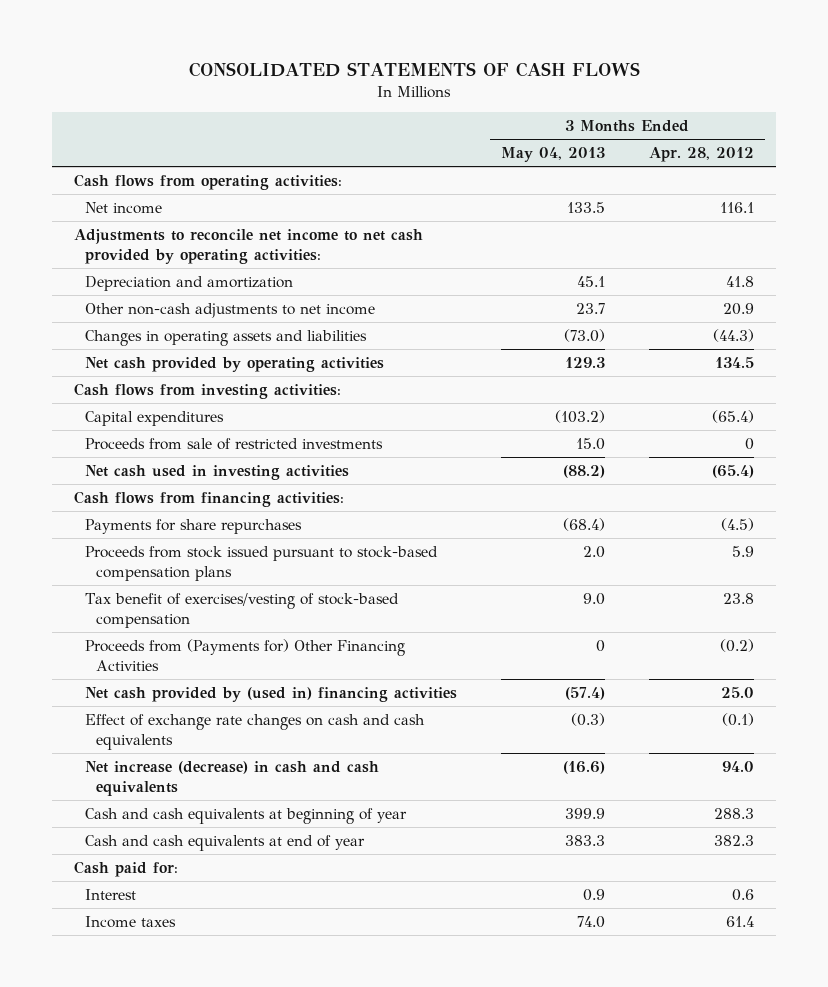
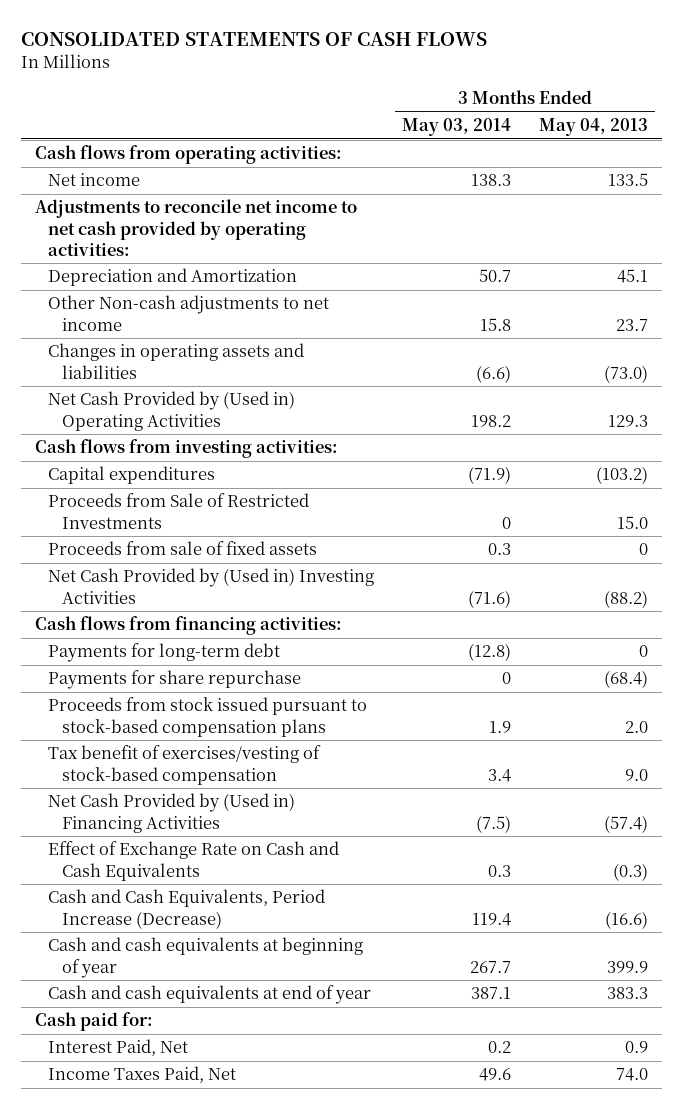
[648,147,754,163] Apr. 28, 2012 -> none
none -> [402,118,512,137] May 03, 2014
[84,275,293,291] Depreciation and amortization -> [48,268,298,287] Depreciation and Amortization
[84,302,375,318] Other non-cash adjustments to net income -> [48,295,330,331] Other Non-cash adjustments to net income
[84,356,384,372] Net cash provided by operating activities -> [48,391,296,431] Net Cash Provided by (Used in) Operating Activities
[84,437,383,450] Proceeds from sale of restricted investments -> [48,493,310,529] Proceeds from Sale of Restricted Investments
none -> [48,541,318,556] Proceeds from sale of fixed assets
[84,464,349,480] Net cash used in investing activities -> [48,568,375,604] Net Cash Provided by (Used in) Investing Activities
none -> [48,643,281,663] Payments for long-term debt
[84,518,302,534] Payments for share repurchases -> [48,670,302,690] Payments for share repurchase
[84,638,405,671] Proceeds from (Payments for) Other Financing Activities -> none
[84,686,457,702] Net cash provided by (used in) financing activities -> [48,793,296,833] Net Cash Provided by (Used in) Financing Activities
[84,713,425,750] Effect of exchange rate changes on cash and cash equivalents -> [48,841,340,881] Effect of Exchange Rate on Cash and Cash Equivalents
[84,760,379,796] Net increase (decrease) in cash and cash equivalents -> [48,889,326,929] Cash and Cash Equivalents, Period Increase (Decrease)
[84,888,136,900] Interest -> [48,1039,189,1057] Interest Paid, Net
[84,915,176,928] Income taxes -> [48,1066,237,1084] Income Taxes Paid, Net

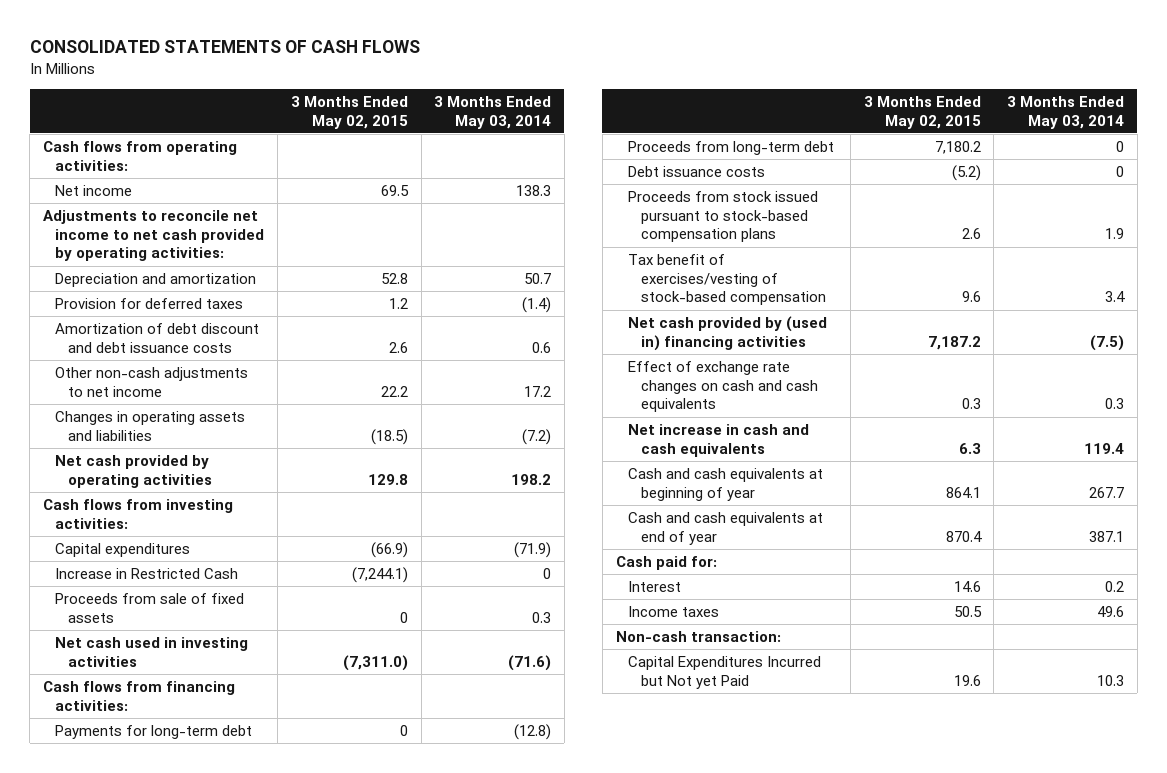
[538,118,648,137] May 04, 2013 -> none
none -> [290,95,408,129] 3 Months Ended May 02, 2015
[48,268,298,287] Depreciation and Amortization -> [55,273,257,288] Depreciation and amortization
none -> [55,298,244,310] Provision for deferred taxes
none -> [55,323,260,353] Amortization of debt discount and debt issuance costs
[48,295,330,331] Other Non-cash adjustments to net income -> [55,367,249,397] Other non-cash adjustments to net income
[480,317,512,331] 15.8 -> [524,385,552,397] 17.2
[476,364,512,383] (6.6) -> [522,428,552,445] (7.2)
[48,391,296,431] Net Cash Provided by (Used in) Operating Activities -> [55,455,212,488] Net cash provided by operating activities
[48,493,310,529] Proceeds from Sale of Restricted Investments -> none
none -> [55,568,239,580] Increase in Restricted Cash
[48,568,375,604] Net Cash Provided by (Used in) Investing Activities -> [55,637,249,667] Net cash used in investing activities
[48,670,302,690] Payments for share repurchase -> none
none -> [628,141,835,156] Proceeds from long-term debt
none -> [628,166,766,178] Debt issuance costs
[48,793,296,833] Net Cash Provided by (Used in) Financing Activities -> [628,316,828,351] Net cash provided by (used in) financing activities
[48,841,340,881] Effect of Exchange Rate on Cash and Cash Equivalents -> [628,361,818,413] Effect of exchange rate changes on cash and cash equivalents
[48,889,326,929] Cash and Cash Equivalents, Period Increase (Decrease) -> [628,424,810,457] Net increase in cash and cash equivalents
[48,1039,189,1057] Interest Paid, Net -> [628,581,682,593] Interest
[48,1066,237,1084] Income Taxes Paid, Net -> [628,606,720,618] Income taxes
none -> [615,631,781,643] Non-cash transaction:
none -> [628,656,822,689] Capital Expenditures Incurred but Not yet Paid

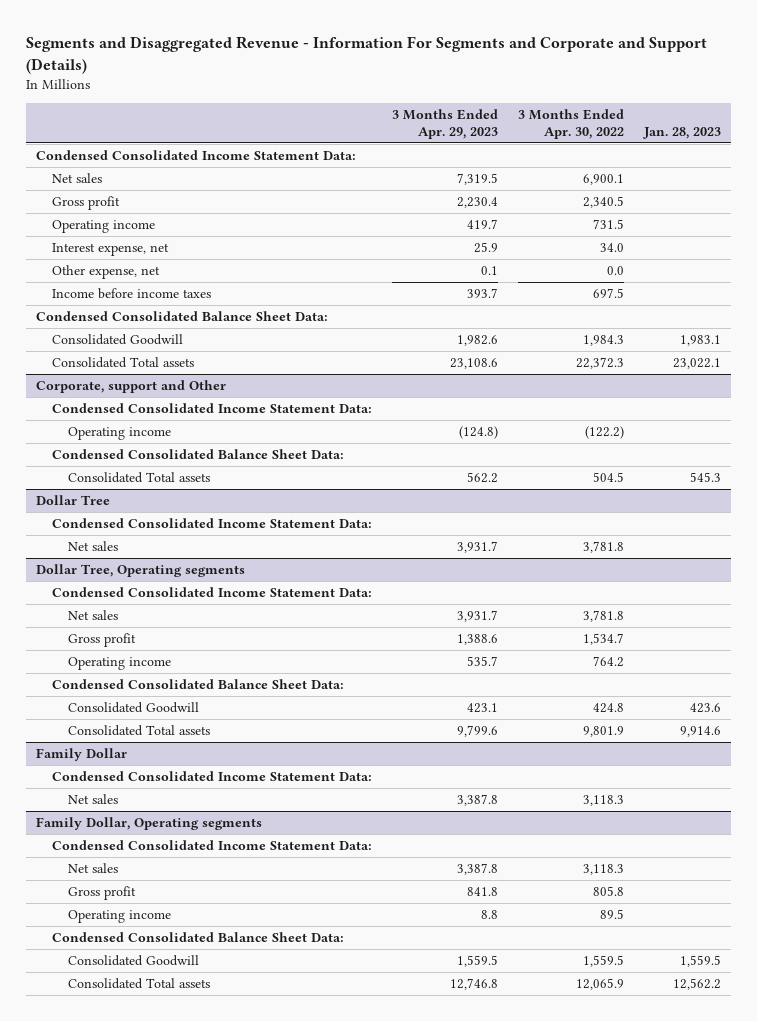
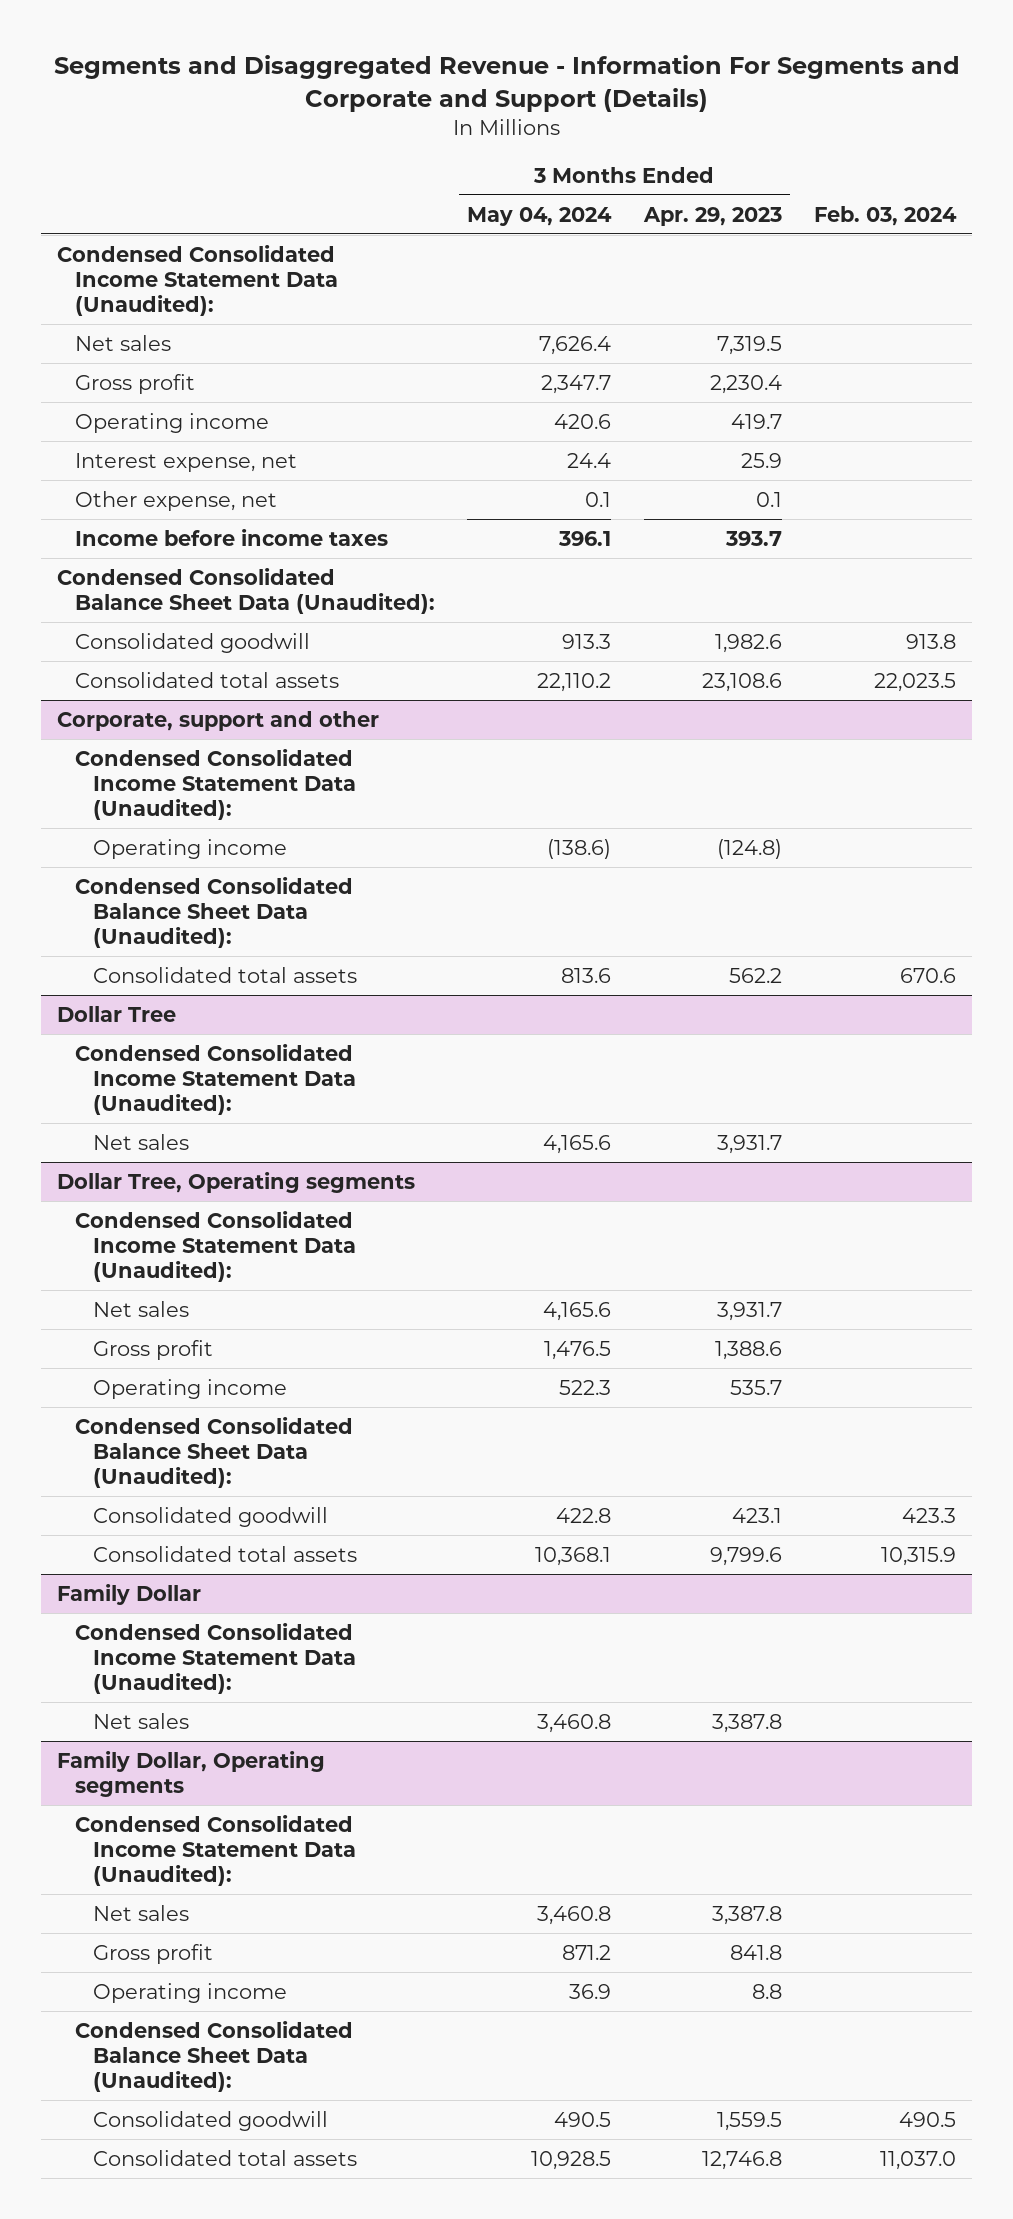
[518,109,625,139] 3 Months Ended Apr. 30, 2022 -> none
[643,126,722,139] Jan. 28, 2023 -> none
none -> [467,206,613,226] May 04, 2024
none -> [813,205,957,226] Feb. 03, 2024
[35,150,356,161] Condensed Consolidated Income Statement Data: -> [57,244,339,316] Condensed Consolidated Income Statement Data (Unaudited):
[35,311,328,322] Condensed Consolidated Balance Sheet Data: -> [57,567,436,614] Condensed Consolidated Balance Sheet Data (Unaudited):
[51,334,183,346] Consolidated Goodwill -> [75,632,311,653] Consolidated goodwill
[51,357,194,369] Consolidated Total assets -> [75,671,340,688] Consolidated total assets
[35,380,226,394] Corporate, support and Other -> [57,710,380,731] Corporate, support and other
[51,403,372,414] Condensed Consolidated Income Statement Data: -> [75,748,356,820] Condensed Consolidated Income Statement Data (Unaudited):
[51,449,344,460] Condensed Consolidated Balance Sheet Data: -> [75,876,354,948] Condensed Consolidated Balance Sheet Data (Unaudited):
[67,472,210,484] Consolidated Total assets -> [92,966,357,983] Consolidated total assets
[51,518,372,529] Condensed Consolidated Income Statement Data: -> [75,1043,356,1115] Condensed Consolidated Income Statement Data (Unaudited):
[51,587,372,598] Condensed Consolidated Income Statement Data: -> [75,1210,356,1282] Condensed Consolidated Income Statement Data (Unaudited):
[51,679,344,690] Condensed Consolidated Balance Sheet Data: -> [75,1416,354,1488] Condensed Consolidated Balance Sheet Data (Unaudited):
[67,702,199,714] Consolidated Goodwill -> [92,1506,328,1527] Consolidated goodwill
[67,725,210,737] Consolidated Total assets -> [92,1545,357,1562] Consolidated total assets
[51,771,372,782] Condensed Consolidated Income Statement Data: -> [75,1622,356,1694] Condensed Consolidated Income Statement Data (Unaudited):
[51,840,372,851] Condensed Consolidated Income Statement Data: -> [75,1814,356,1886] Condensed Consolidated Income Statement Data (Unaudited):
[51,932,344,943] Condensed Consolidated Balance Sheet Data: -> [75,2020,354,2092] Condensed Consolidated Balance Sheet Data (Unaudited):
[67,955,199,967] Consolidated Goodwill -> [92,2110,328,2131] Consolidated goodwill
[67,978,210,990] Consolidated Total assets -> [92,2149,357,2166] Consolidated total assets

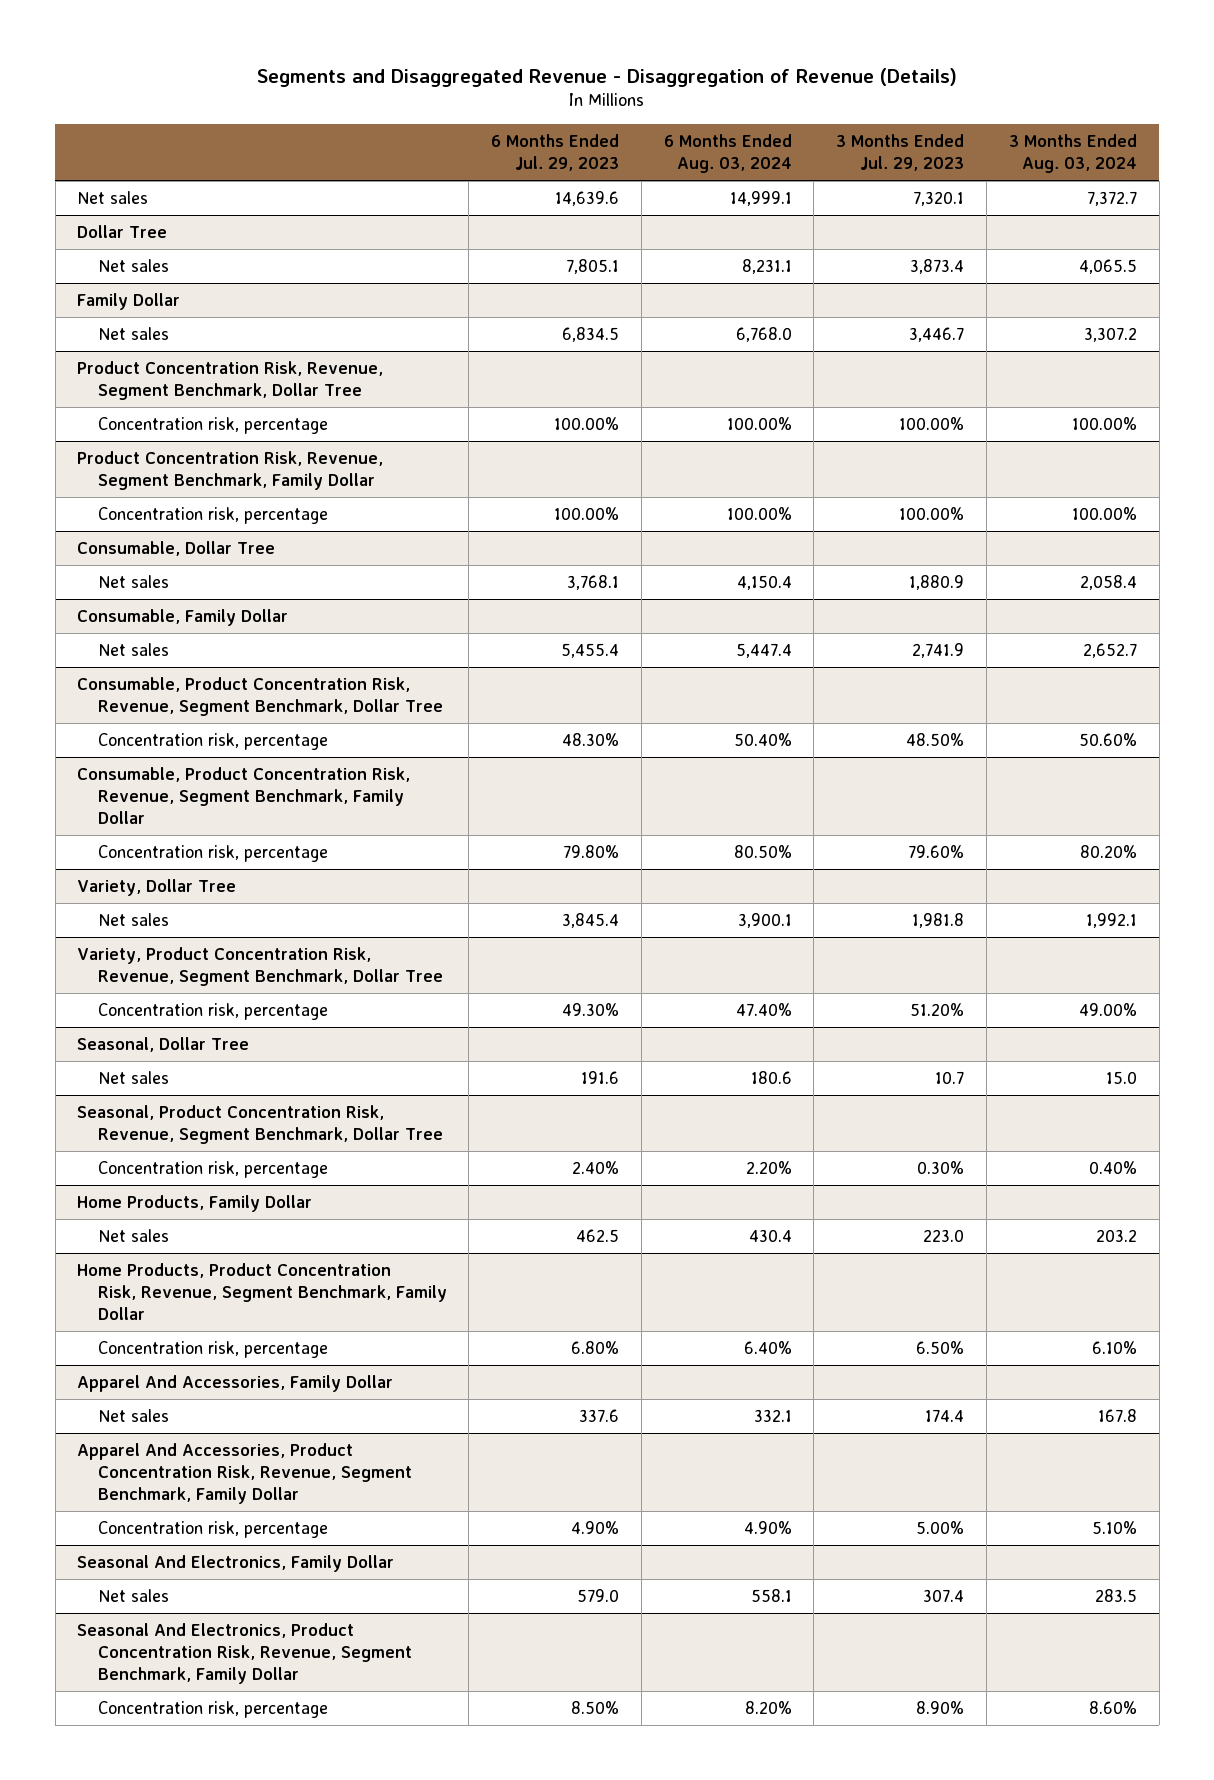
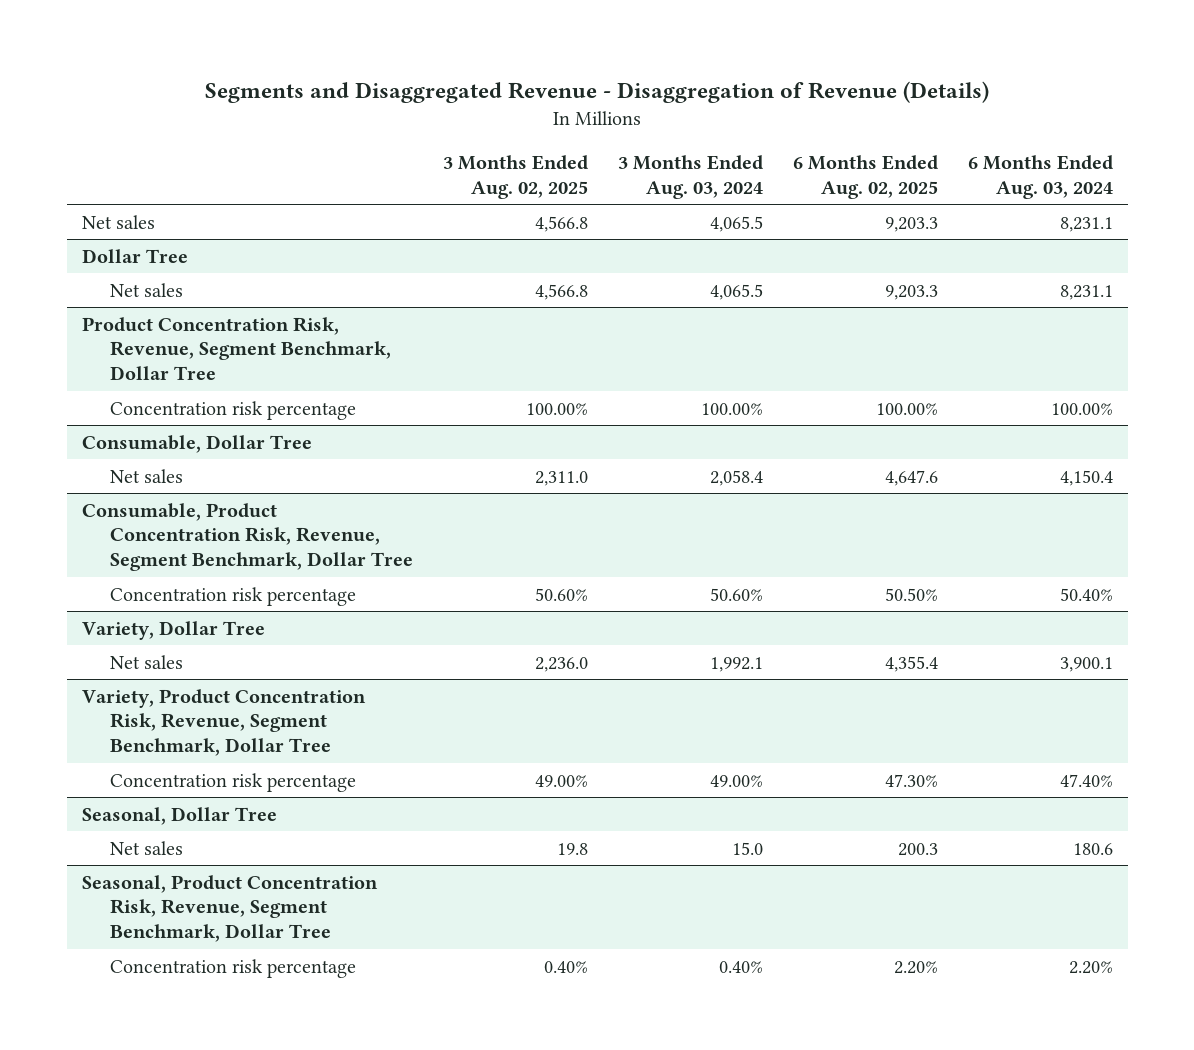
[491,134,620,172] 6 Months Ended Jul. 29, 2023 -> none
[836,134,965,172] 3 Months Ended Jul. 29, 2023 -> none
none -> [442,154,588,199] 3 Months Ended Aug. 02, 2025
none -> [792,154,938,199] 6 Months Ended Aug. 02, 2025
[729,191,792,207] 14,999.1 -> [1059,216,1113,232] 8,231.1
[1086,191,1137,207] 7,372.7 -> [709,215,763,232] 4,065.5
[77,293,181,311] Family Dollar -> none
[97,327,169,341] Net sales -> none
[77,451,384,491] Product Concentration Risk, Revenue, Segment Benchmark, Family Dollar -> none
[97,507,328,525] Concentration risk, percentage -> none
[97,417,328,435] Concentration risk, percentage -> [109,400,356,420] Concentration risk percentage
[77,609,289,627] Consumable, Family Dollar -> none
[97,643,169,657] Net sales -> none
[77,767,411,825] Consumable, Product Concentration Risk, Revenue, Segment Benchmark, Family Dollar -> none
[97,845,328,863] Concentration risk, percentage -> none
[97,733,328,751] Concentration risk, percentage -> [109,586,356,606] Concentration risk percentage
[97,1003,328,1021] Concentration risk, percentage -> [109,772,356,792] Concentration risk percentage
[77,1195,313,1213] Home Products, Family Dollar -> none
[97,1229,169,1243] Net sales -> none
[77,1263,447,1321] Home Products, Product Concentration Risk, Revenue, Segment Benchmark, Family Dollar -> none
[97,1341,328,1359] Concentration risk, percentage -> none
[77,1375,394,1393] Apparel And Accessories, Family Dollar -> none
[97,1409,169,1423] Net sales -> none
[77,1443,412,1505] Apparel And Accessories, Product Concentration Risk, Revenue, Segment Benchmark, Family Dollar -> none
[97,1521,328,1539] Concentration risk, percentage -> none
[77,1555,395,1573] Seasonal And Electronics, Family Dollar -> none
[97,1589,169,1603] Net sales -> none
[77,1623,412,1685] Seasonal And Electronics, Product Concentration Risk, Revenue, Segment Benchmark, Family Dollar -> none
[97,1701,328,1719] Concentration risk, percentage -> none
[97,1161,328,1179] Concentration risk, percentage -> [109,958,356,978] Concentration risk percentage

